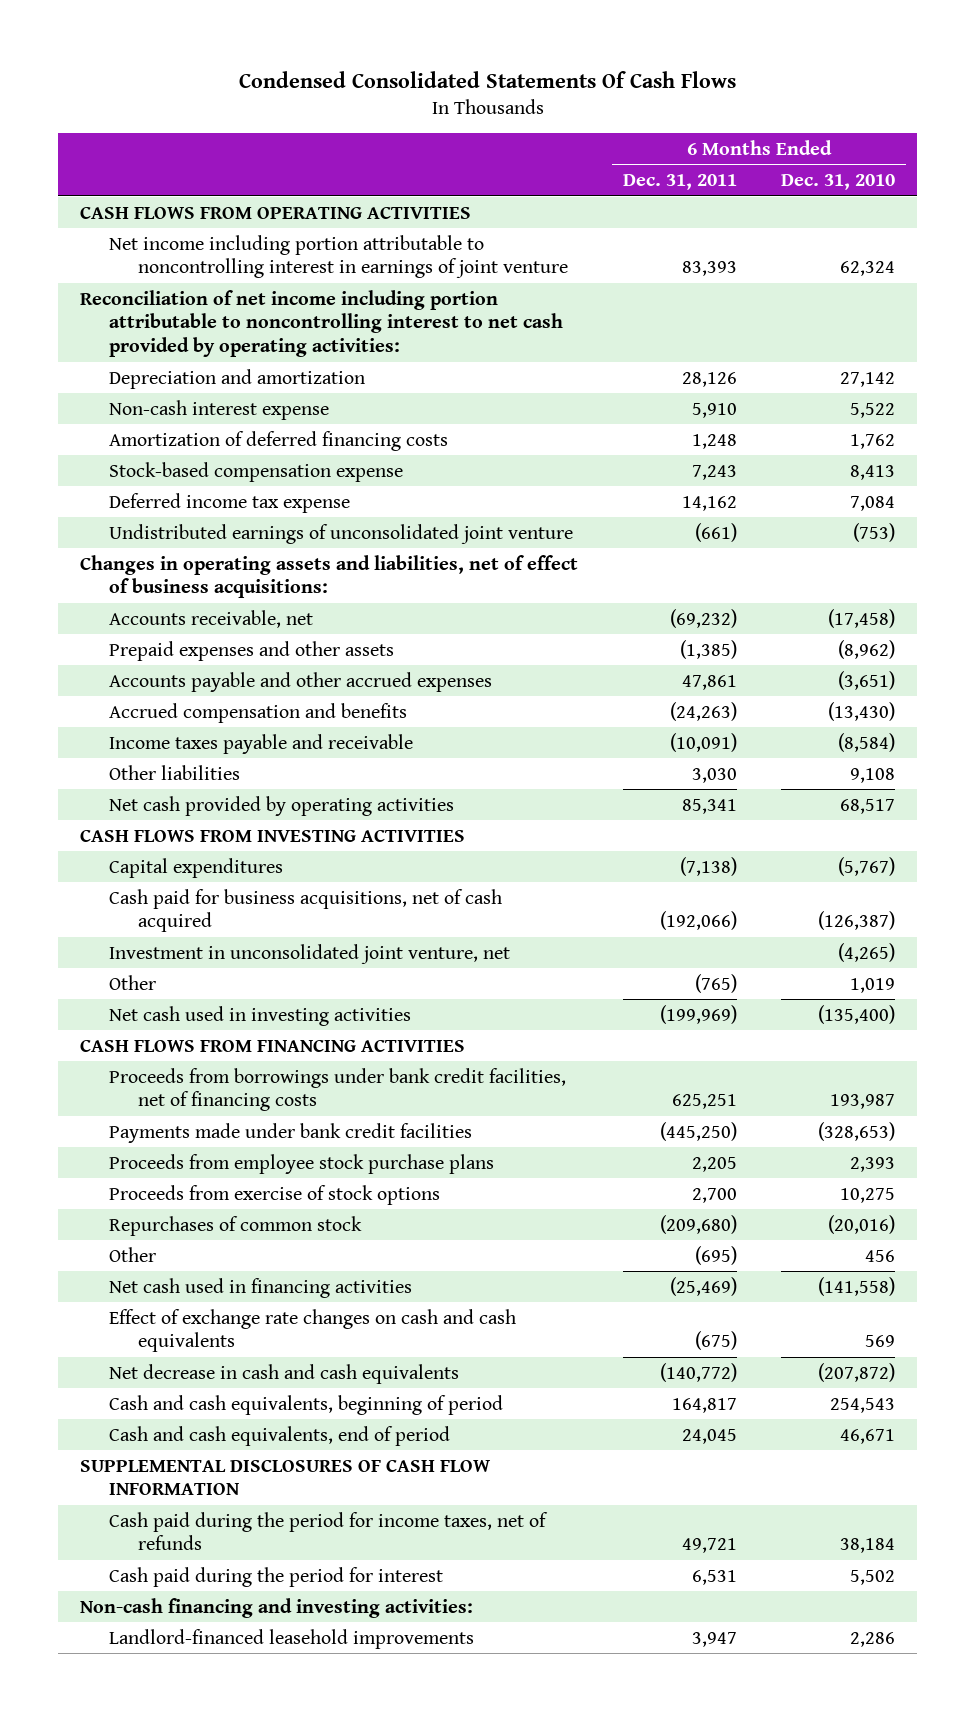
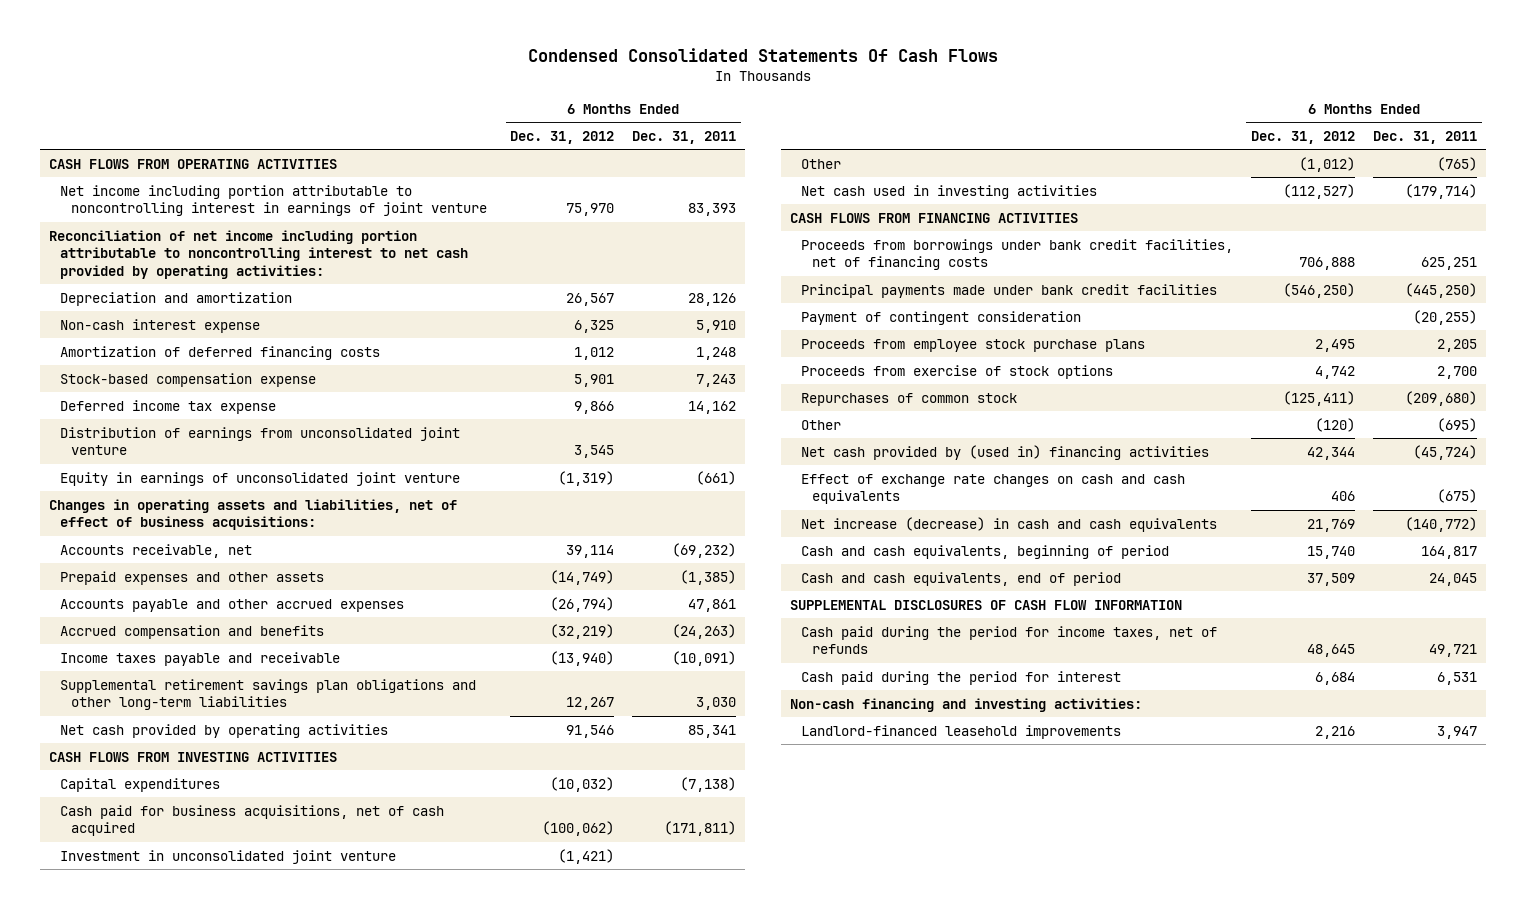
[781,174,896,191] Dec. 31, 2010 -> none
none -> [510,131,615,145] Dec. 31, 2012
none -> [60,426,461,456] Distribution of earnings from unconsolidated joint venture
[109,523,574,544] Undistributed earnings of unconsolidated joint venture -> [60,471,461,486] Equity in earnings of unconsolidated joint venture
[109,764,241,780] Other liabilities -> none
none -> [60,678,477,711] Supplemental retirement savings plan obligations and other long-term liabilities
[659,911,737,931] (192,066) -> [664,821,737,837] (171,811)
[109,943,511,964] Investment in unconsolidated joint venture, net -> [60,849,397,864] Investment in unconsolidated joint venture
[659,1004,737,1024] (199,969) -> [1405,183,1478,199] (179,714)
[109,1122,473,1143] Payments made under bank credit facilities -> [800,283,1217,298] Principal payments made under bank credit facilities
none -> [800,310,1081,325] Payment of contingent consideration
[109,1277,413,1298] Net cash used in financing activities -> [800,444,1209,460] Net cash provided by (used in) financing activities
[669,1276,737,1296] (25,469) -> [1413,444,1478,460] (45,724)
[109,1363,460,1384] Net decrease in cash and cash equivalents -> [800,516,1217,532] Net increase (decrease) in cash and cash equivalents

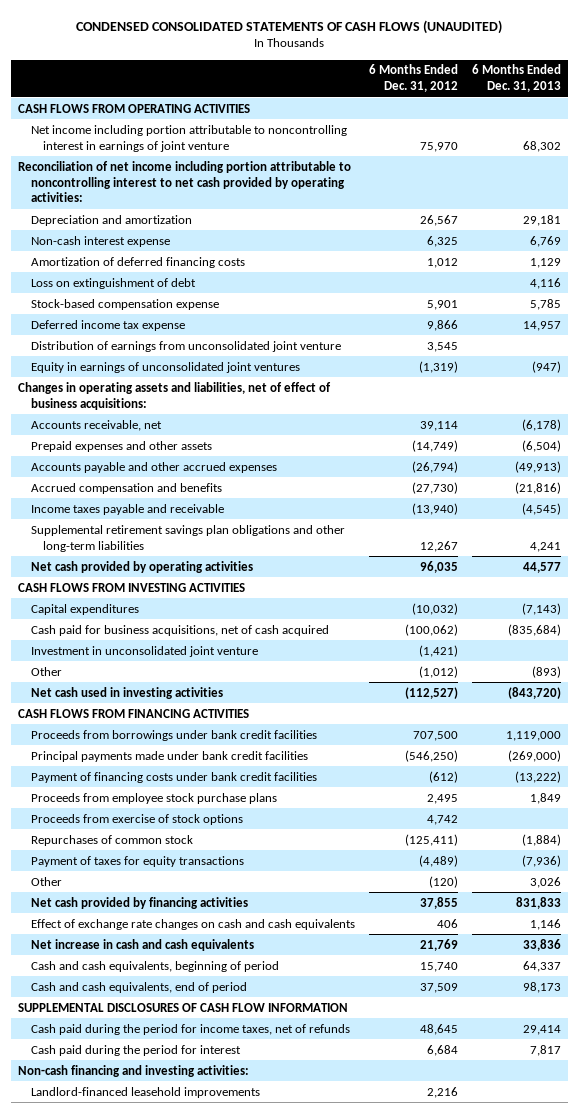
[527,47,998,62] Condensed Consolidated Statements Of Cash Flows -> [76,19,503,34] CONDENSED CONSOLIDATED STATEMENTS OF CASH FLOWS (UNAUDITED)
[632,131,737,145] Dec. 31, 2011 -> none
none -> [471,64,561,93] 6 Months Ended Dec. 31, 2013
none -> [30,277,196,289] Loss on extinguishment of debt
[60,471,461,486] Equity in earnings of unconsolidated joint venture -> [30,361,300,373] Equity in earnings of unconsolidated joint ventures
[550,623,615,639] (32,219) -> [411,481,458,494] (27,730)
[566,724,615,738] 91,546 -> [419,560,458,573] 96,035
[800,238,1233,271] Proceeds from borrowings under bank credit facilities, net of financing costs -> [30,729,317,741] Proceeds from borrowings under bank credit facilities
[1298,257,1355,271] 706,888 -> [412,730,458,741] 707,500
[800,310,1081,325] Payment of contingent consideration -> none
none -> [30,771,317,783] Payment of financing costs under bank credit facilities
none -> [30,855,244,867] Payment of taxes for equity transactions
[800,444,1209,460] Net cash provided by (used in) financing activities -> [30,896,248,909] Net cash provided by financing activities
[1306,446,1355,460] 42,344 -> [419,896,458,909] 37,855
[800,516,1217,532] Net increase (decrease) in cash and cash equivalents -> [30,938,254,951] Net increase in cash and cash equivalents

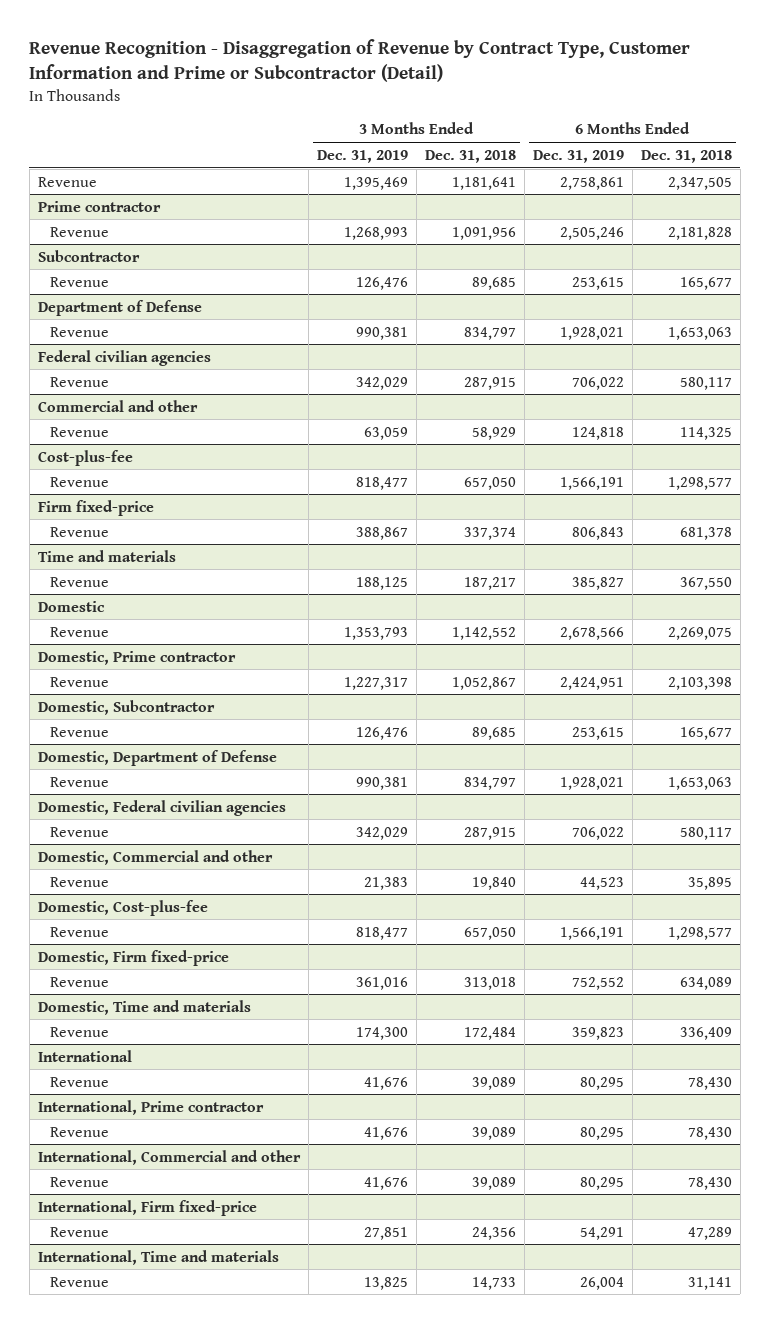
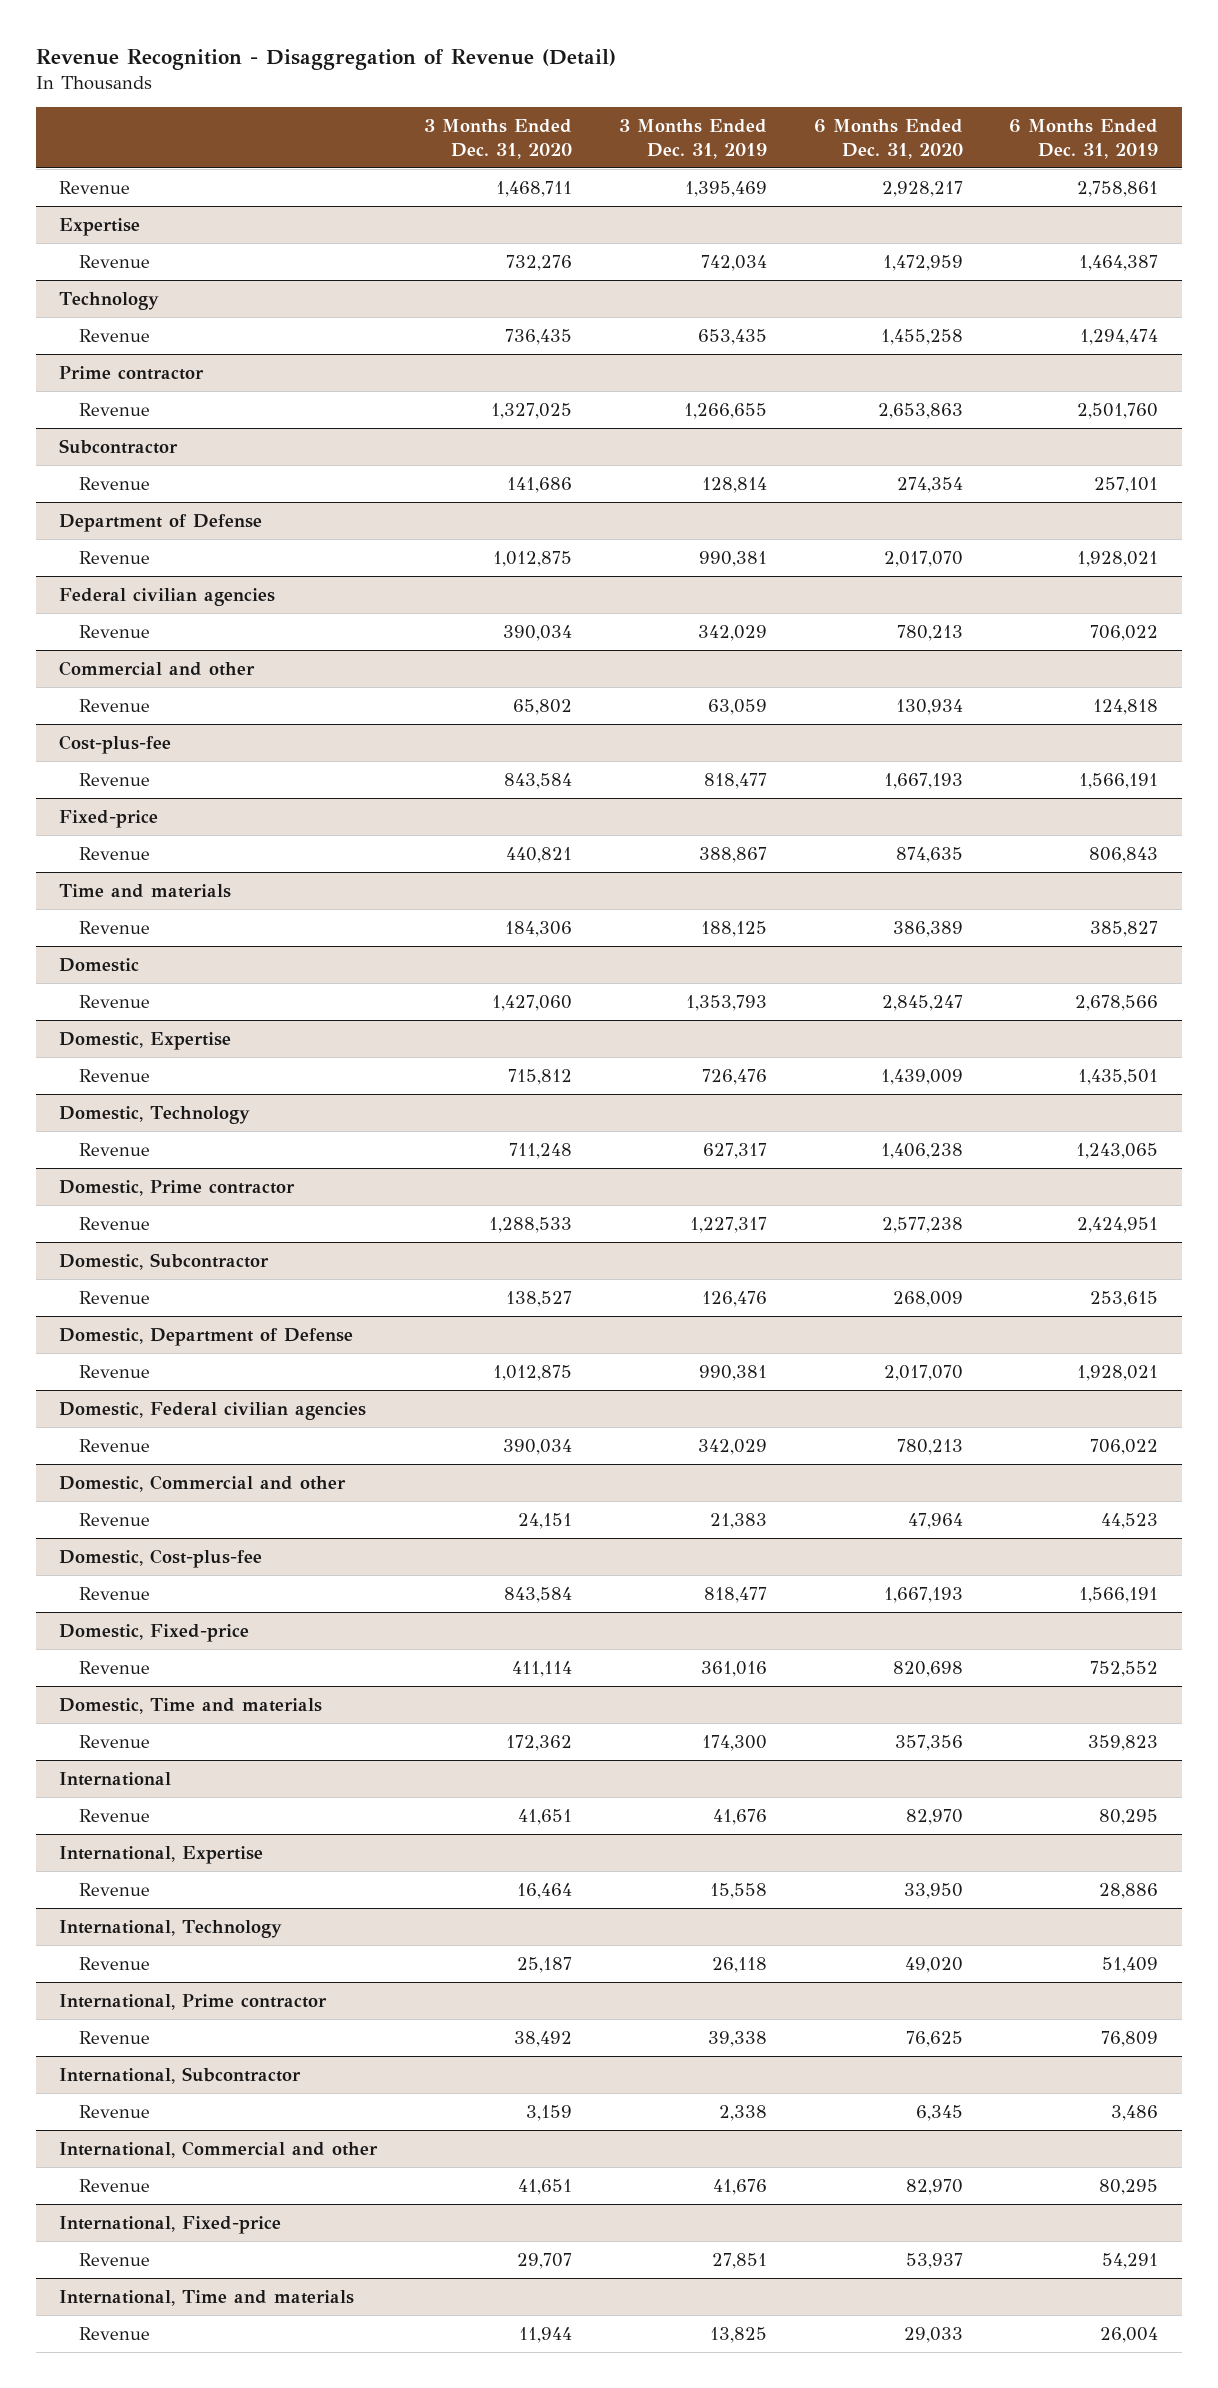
[29,39,691,83] Revenue Recognition - Disaggregation of Revenue by Contract Type, Customer Information and Prime or Subcontractor (Detail) -> [35,49,616,71] Revenue Recognition - Disaggregation of Revenue (Detail)
[424,149,516,163] Dec. 31, 2018 -> none
[640,149,732,163] Dec. 31, 2018 -> none
none -> [423,119,572,159] 3 Months Ended Dec. 31, 2020
none -> [813,119,963,159] 6 Months Ended Dec. 31, 2020
none -> [59,217,141,236] Expertise
none -> [79,254,151,268] Revenue
none -> [59,291,160,310] Technology
none -> [79,328,151,342] Revenue
[343,226,408,240] 1,268,993 -> [683,402,767,419] 1,266,655
[559,226,624,240] 2,505,246 -> [1077,402,1159,419] 2,501,760
[355,276,408,290] 126,476 -> [701,476,767,493] 128,814
[571,276,624,290] 253,615 -> [1094,476,1159,493] 257,101
[37,499,154,516] Firm fixed-price -> [59,809,159,828] Fixed-price
none -> [59,1031,232,1050] Domestic, Expertise
none -> [79,1068,151,1082] Revenue
none -> [59,1105,251,1124] Domestic, Technology
none -> [79,1142,151,1156] Revenue
[37,949,229,966] Domestic, Firm fixed-price -> [59,1623,250,1642] Domestic, Fixed-price
none -> [59,1845,264,1864] International, Expertise
none -> [79,1882,151,1896] Revenue
none -> [59,1919,283,1938] International, Technology
none -> [79,1956,151,1970] Revenue
[363,1126,408,1140] 41,676 -> [707,2030,767,2047] 39,338
[579,1126,624,1140] 80,295 -> [1101,2030,1159,2047] 76,809
none -> [59,2066,302,2084] International, Subcontractor
none -> [79,2104,151,2118] Revenue
[37,1199,257,1216] International, Firm fixed-price -> [59,2215,282,2234] International, Fixed-price

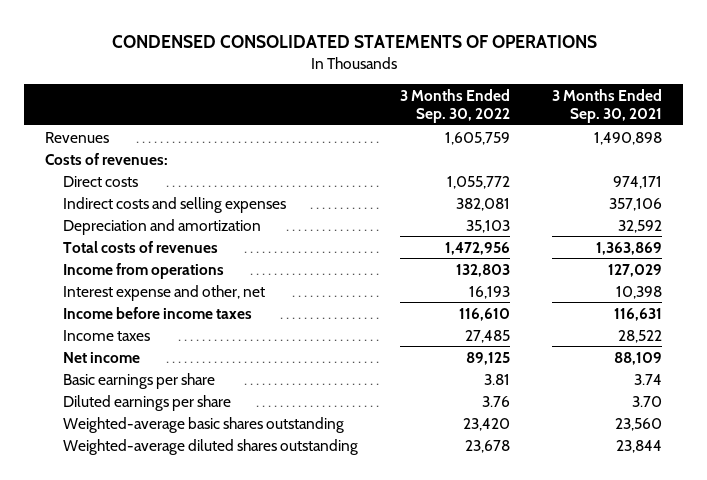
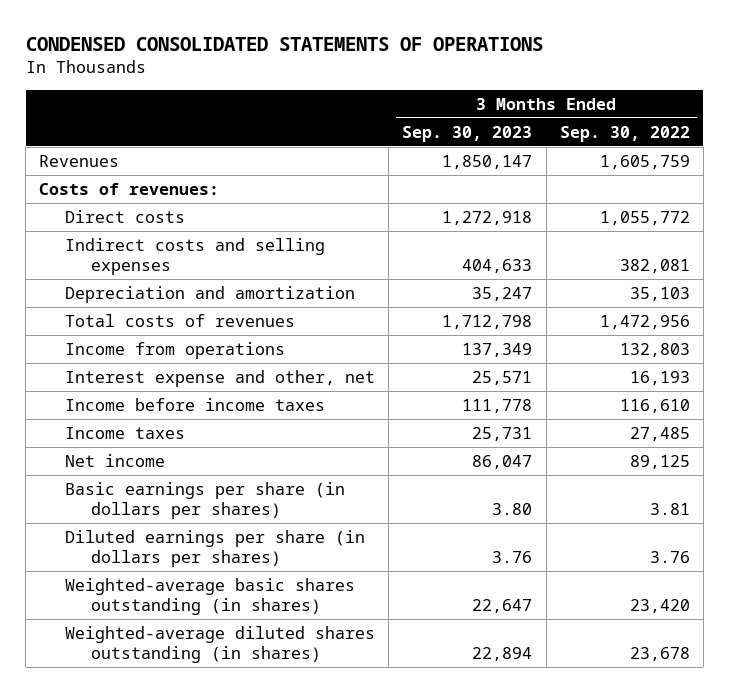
[552,88,663,124] 3 Months Ended Sep. 30, 2021 -> none
none -> [402,125,533,142] Sep. 30, 2023
[62,372,215,389] Basic earnings per share -> [64,481,345,520] Basic earnings per share (in dollars per shares)
[62,394,231,411] Diluted earnings per share -> [64,529,365,568] Diluted earnings per share (in dollars per shares)
[62,416,344,433] Weighted-average basic shares outstanding -> [64,577,355,616] Weighted-average basic shares outstanding (in shares)
[62,438,358,455] Weighted-average diluted shares outstanding -> [64,625,375,664] Weighted-average diluted shares outstanding (in shares)

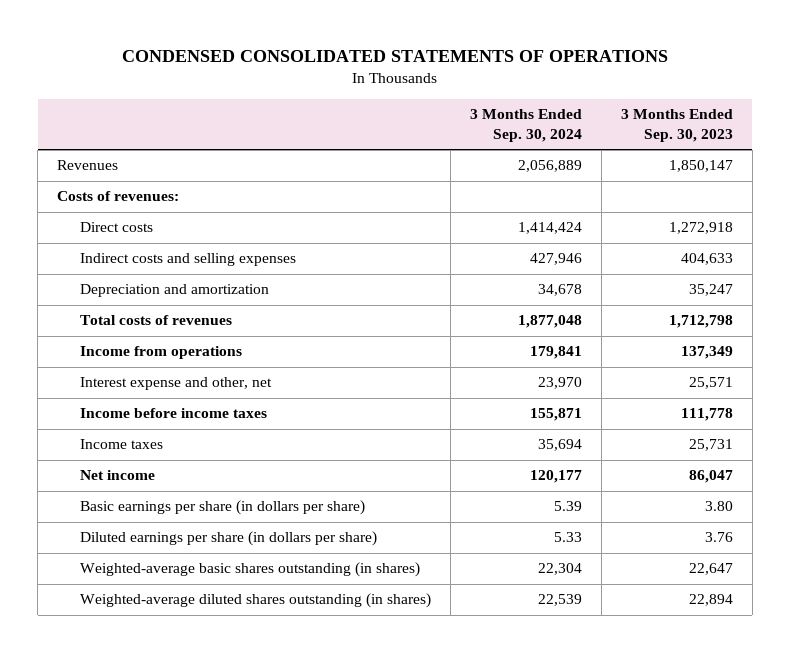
[559,125,690,142] Sep. 30, 2022 -> none
none -> [469,109,582,143] 3 Months Ended Sep. 30, 2024
[64,481,345,520] Basic earnings per share (in dollars per shares) -> [79,500,365,516] Basic earnings per share (in dollars per share)
[64,529,365,568] Diluted earnings per share (in dollars per shares) -> [79,531,377,547] Diluted earnings per share (in dollars per share)

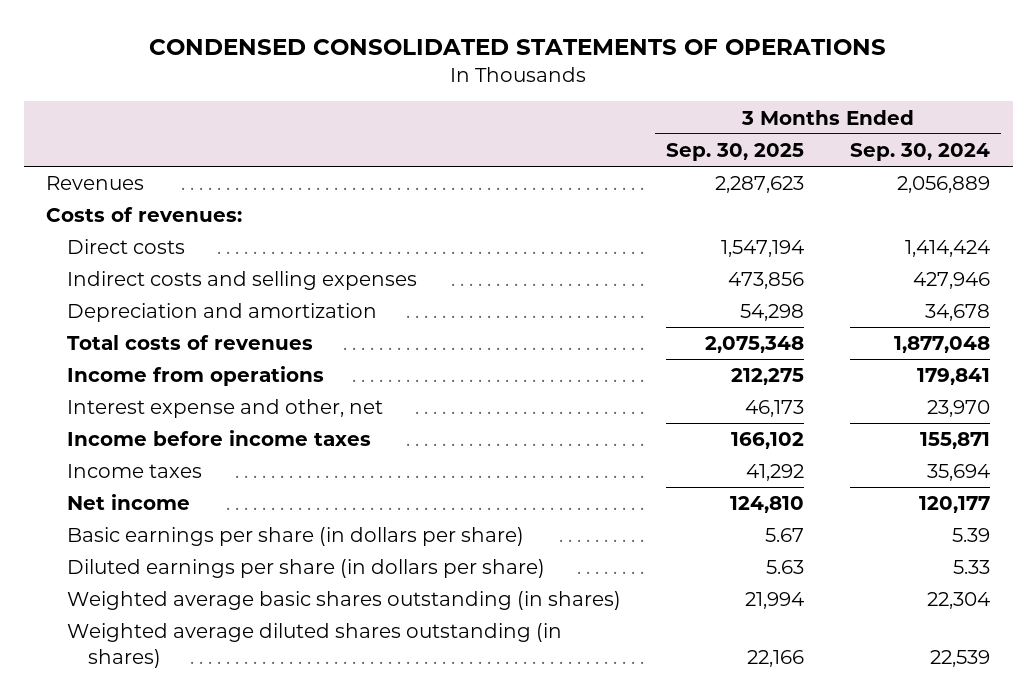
[620,109,733,143] 3 Months Ended Sep. 30, 2023 -> none
none -> [666,142,805,161] Sep. 30, 2025
[79,562,420,578] Weighted-average basic shares outstanding (in shares) -> [67,591,622,611] Weighted average basic shares outstanding (in shares)
[79,593,431,609] Weighted-average diluted shares outstanding (in shares) -> [67,623,563,668] Weighted average diluted shares outstanding (in shares)

